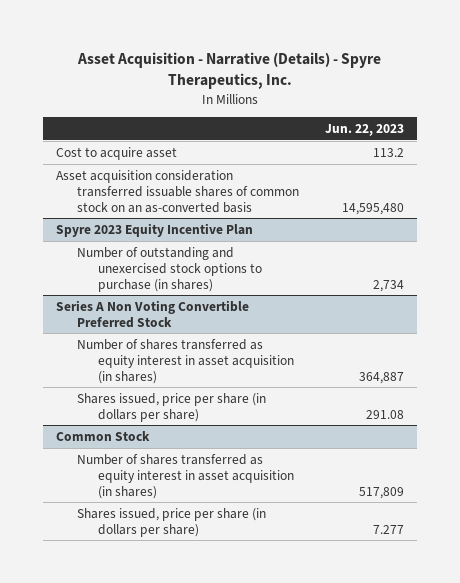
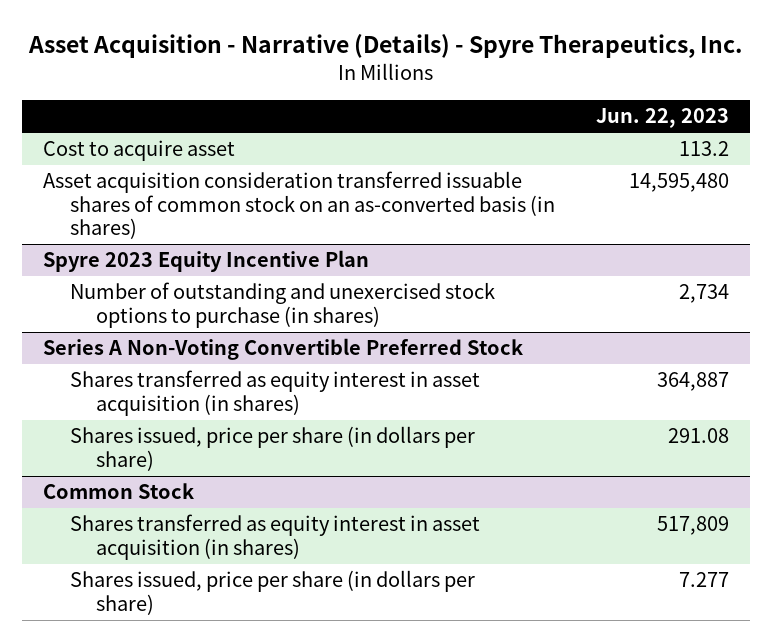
[56,169,299,213] Asset acquisition consideration transferred issuable shares of common stock on an as-converted basis -> [43,171,555,240] Asset acquisition consideration transferred issuable shares of common stock on an as-converted basis (in shares)
[56,299,250,328] Series A Non Voting Convertible Preferred Stock -> [43,338,524,361] Series A Non-Voting Convertible Preferred Stock
[76,338,294,384] Number of shares transferred as equity interest in asset acquisition (in shares) -> [69,370,480,416] Shares transferred as equity interest in asset acquisition (in shares)
[76,453,294,499] Number of shares transferred as equity interest in asset acquisition (in shares) -> [69,514,480,560] Shares transferred as equity interest in asset acquisition (in shares)

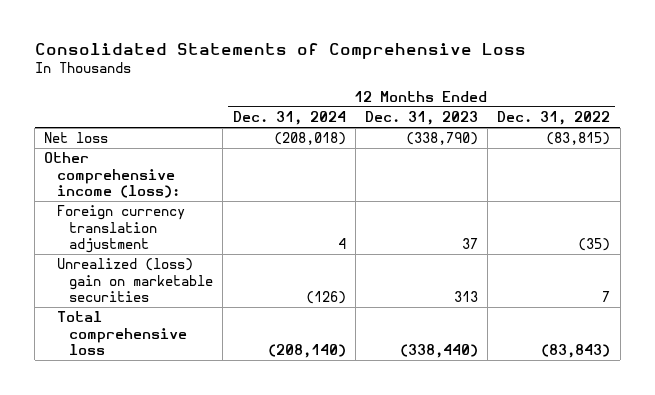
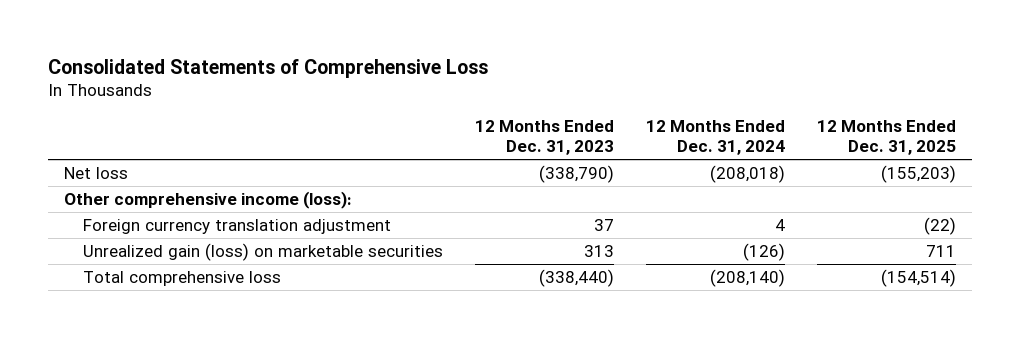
[497,111,611,126] Dec. 31, 2022 -> none
none -> [817,120,957,156] 12 Months Ended Dec. 31, 2025
[56,258,214,303] Unrealized (loss) gain on marketable securities -> [82,243,443,262] Unrealized gain (loss) on marketable securities

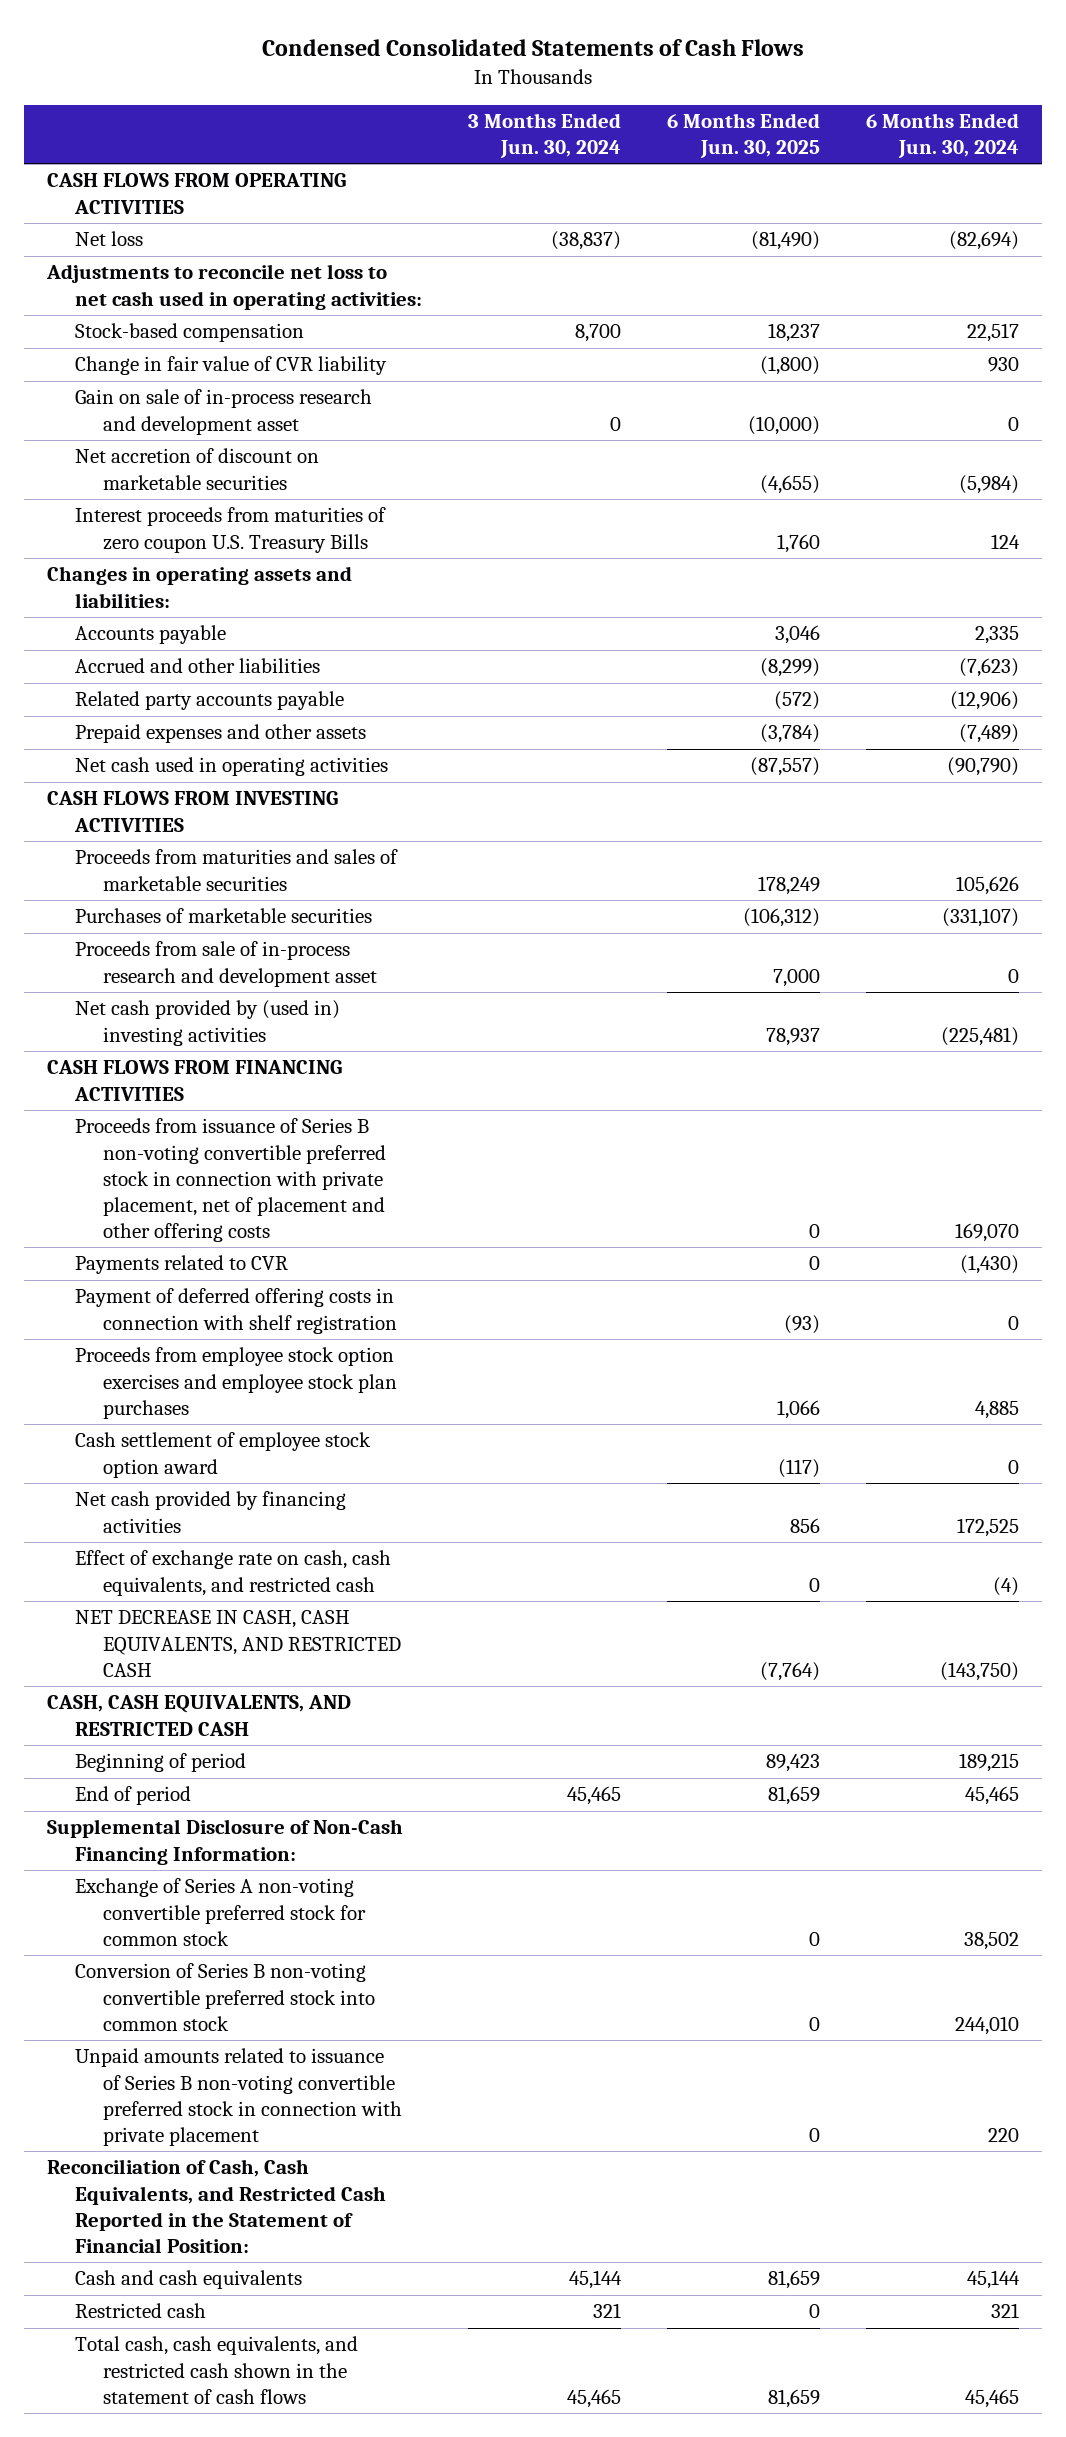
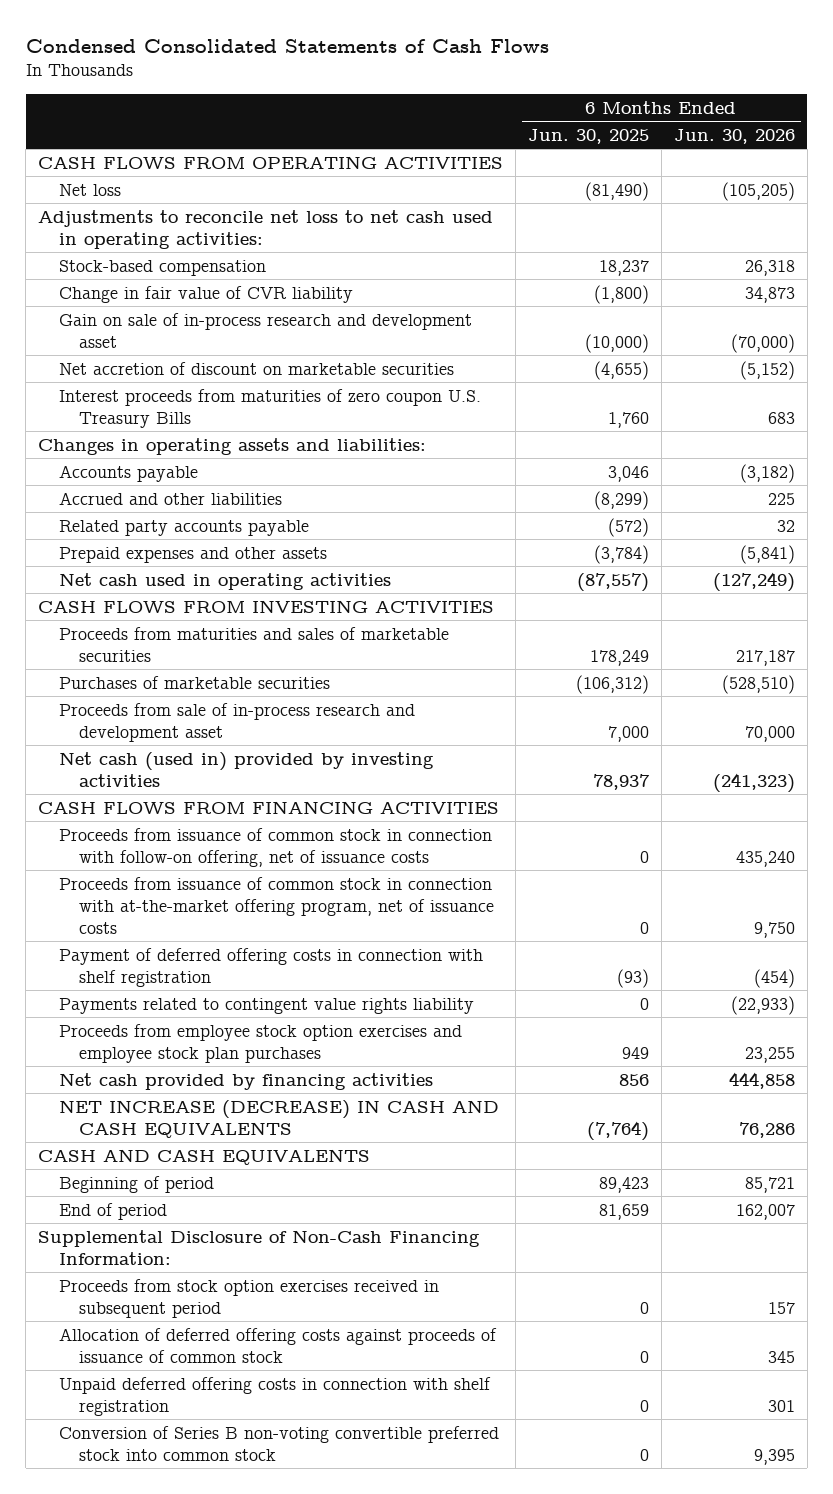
[468,112,622,159] 3 Months Ended Jun. 30, 2024 -> none
[865,112,1019,159] 6 Months Ended Jun. 30, 2024 -> none
none -> [673,128,795,144] Jun. 30, 2026
[75,1000,341,1046] Net cash provided by (used in) investing activities -> [58,751,434,787] Net cash (used in) provided by investing activities
[75,1255,289,1275] Payments related to CVR -> none
[75,1118,387,1242] Proceeds from issuance of Series B non-voting convertible preferred stock in connection with private placement, net of placement and other offering costs -> [58,827,492,867] Proceeds from issuance of common stock in connection with follow-on offering, net of issuance costs
none -> [58,876,495,934] Proceeds from issuance of common stock in connection with at-the-market offering program, net of issuance costs
[75,1432,372,1478] Cash settlement of employee stock option award -> none
none -> [58,997,474,1014] Payments related to contingent value rights liability
[777,1399,821,1419] 1,066 -> [621,1046,649,1059] 949
[75,1550,392,1596] Effect of exchange rate on cash, cash equivalents, and restricted cash -> none
[75,1610,402,1677] NET DECREASE IN CASH, CASH EQUIVALENTS, AND RESTRICTED CASH -> [58,1099,499,1138] NET INCREASE (DECREASE) IN CASH AND CASH EQUIVALENTS
[47,1695,352,1736] CASH, CASH EQUIVALENTS, AND RESTRICTED CASH -> [38,1148,371,1165] CASH AND CASH EQUIVALENTS
[75,1878,367,1946] Exchange of Series A non-voting convertible preferred stock for common stock -> none
none -> [58,1278,439,1318] Proceeds from stock option exercises received in subsequent period
none -> [58,1327,497,1363] Allocation of deferred offering costs against proceeds of issuance of common stock
none -> [58,1376,491,1416] Unpaid deferred offering costs in connection with shelf registration
[75,2048,403,2146] Unpaid amounts related to issuance of Series B non-voting convertible preferred stock in connection with private placement -> none
[47,2159,387,2253] Reconciliation of Cash, Cash Equivalents, and Restricted Cash Reported in the Statement of Financial Position: -> none
[75,2270,303,2290] Cash and cash equivalents -> none
[75,2303,207,2319] Restricted cash -> none
[75,2336,359,2404] Total cash, cash equivalents, and restricted cash shown in the statement of cash flows -> none

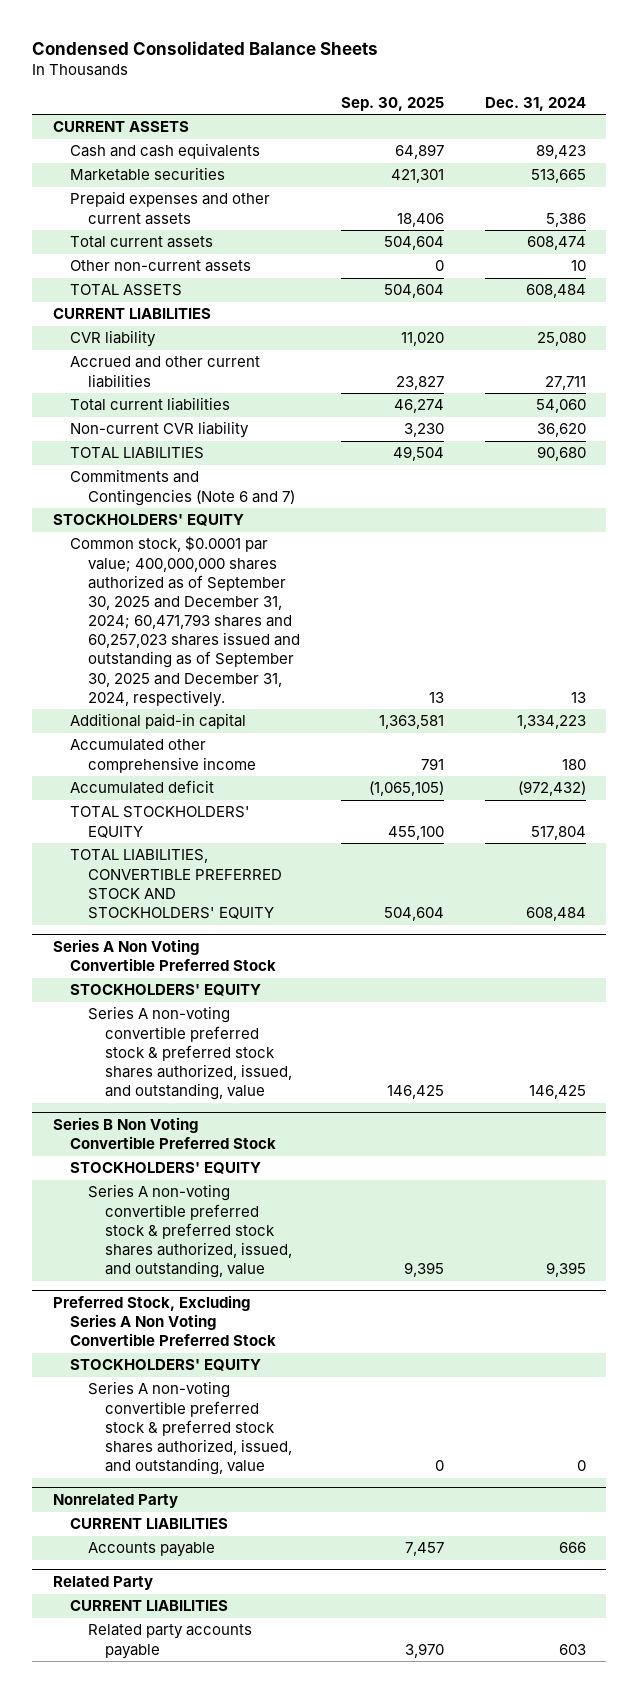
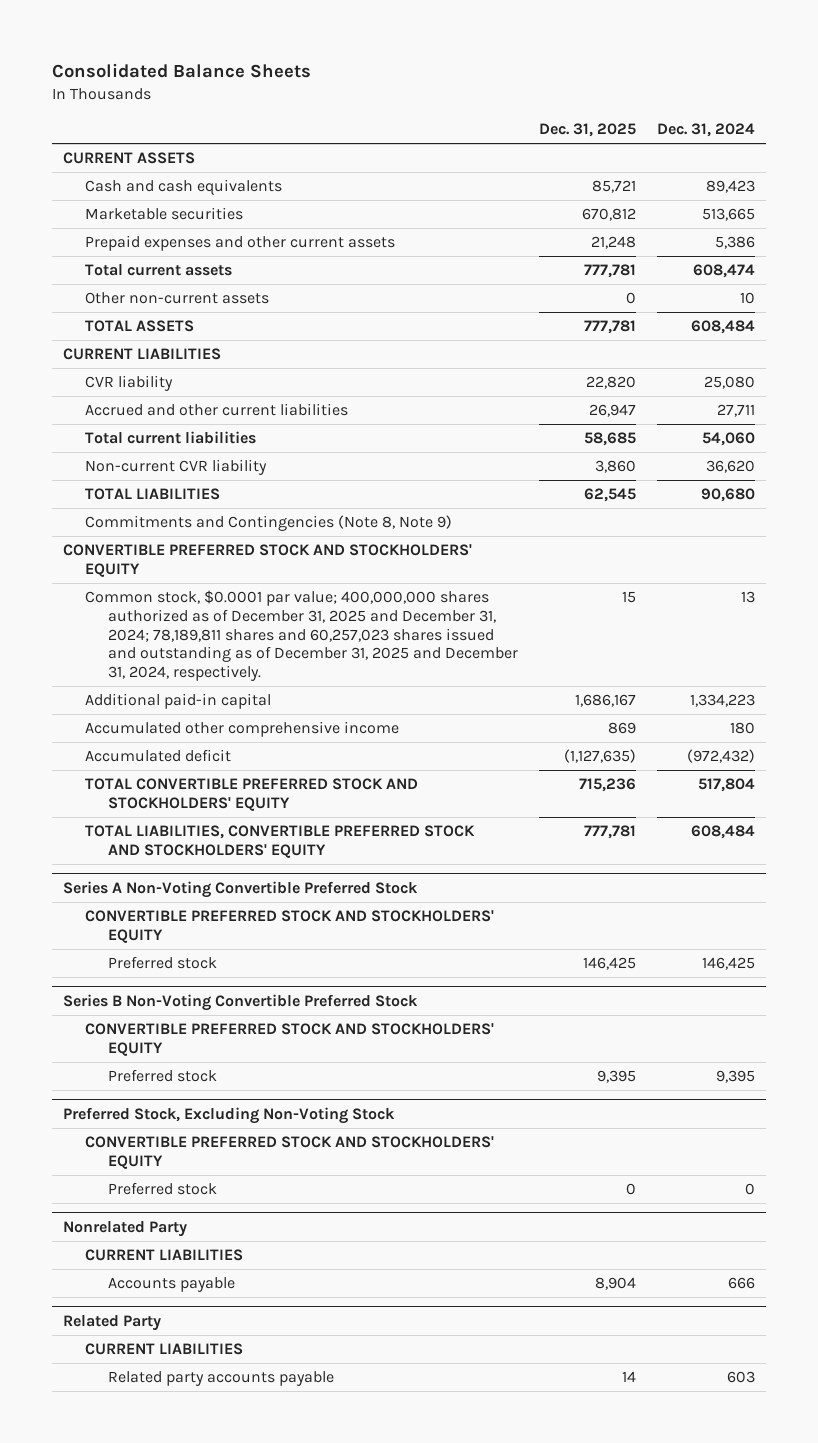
[32,41,379,56] Condensed Consolidated Balance Sheets -> [52,63,312,79] Consolidated Balance Sheets
[340,96,444,111] Sep. 30, 2025 -> none
none -> [539,123,637,138] Dec. 31, 2025
[70,469,295,506] Commitments and Contingencies (Note 6 and 7) -> [85,515,453,532] Commitments and Contingencies (Note 8, Note 9)
[52,514,244,527] STOCKHOLDERS' EQUITY -> [62,544,472,577] CONVERTIBLE PREFERRED STOCK AND STOCKHOLDERS' EQUITY
[70,536,300,707] Common stock, $0.0001 par value; 400,000,000 shares authorized as of September 30, 2025 and December 31, 2024; 60,471,793 shares and 60,257,023 shares issued and outstanding as of September 30, 2025 and December 31, 2024, respectively. -> [85,590,518,682] Common stock, $0.0001 par value; 400,000,000 shares authorized as of December 31, 2025 and December 31, 2024; 78,189,811 shares and 60,257,023 shares issued and outstanding as of December 31, 2025 and December 31, 2024, respectively.
[70,806,251,838] TOTAL STOCKHOLDERS' EQUITY -> [85,778,419,811] TOTAL CONVERTIBLE PREFERRED STOCK AND STOCKHOLDERS' EQUITY
[52,939,277,972] Series A Non Voting Convertible Preferred Stock -> [62,880,418,898] Series A Non-Voting Convertible Preferred Stock
[70,984,262,997] STOCKHOLDERS' EQUITY -> [85,910,495,943] CONVERTIBLE PREFERRED STOCK AND STOCKHOLDERS' EQUITY
[87,1006,293,1101] Series A non-voting convertible preferred stock & preferred stock shares authorized, issued, and outstanding, value -> [107,956,217,970] Preferred stock
[52,1117,277,1150] Series B Non Voting Convertible Preferred Stock -> [62,993,418,1011] Series B Non-Voting Convertible Preferred Stock
[70,1162,262,1175] STOCKHOLDERS' EQUITY -> [85,1023,495,1056] CONVERTIBLE PREFERRED STOCK AND STOCKHOLDERS' EQUITY
[87,1184,293,1279] Series A non-voting convertible preferred stock & preferred stock shares authorized, issued, and outstanding, value -> [107,1069,217,1083] Preferred stock
[52,1295,277,1347] Preferred Stock, Excluding Series A Non Voting Convertible Preferred Stock -> [62,1106,395,1124] Preferred Stock, Excluding Non-Voting Stock
[70,1359,262,1372] STOCKHOLDERS' EQUITY -> [85,1136,495,1169] CONVERTIBLE PREFERRED STOCK AND STOCKHOLDERS' EQUITY
[87,1381,293,1476] Series A non-voting convertible preferred stock & preferred stock shares authorized, issued, and outstanding, value -> [107,1182,217,1196] Preferred stock

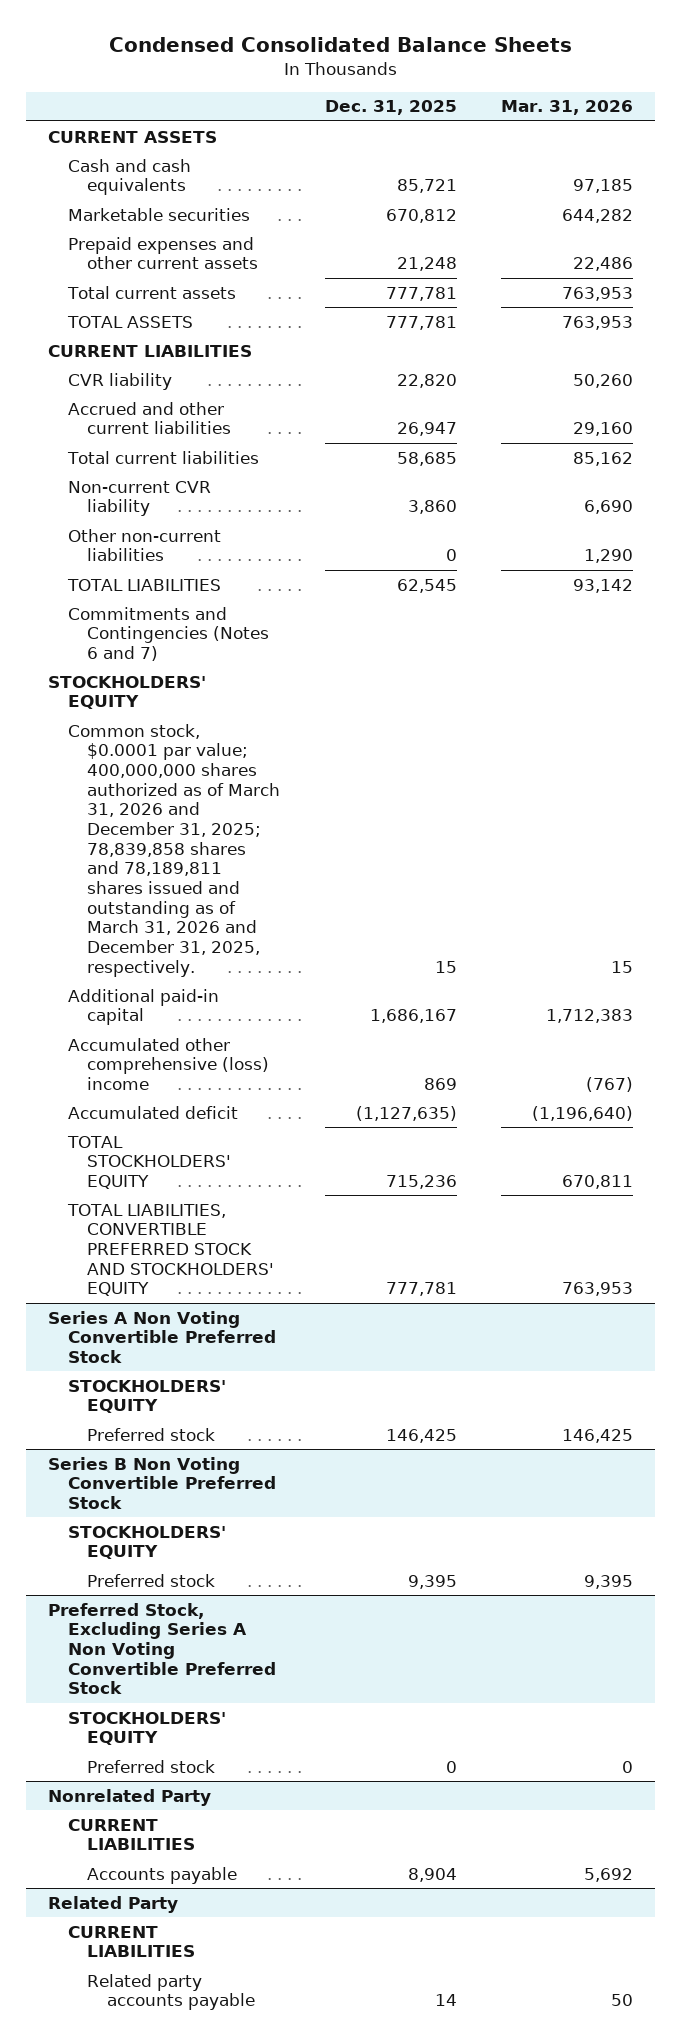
[52,63,312,79] Consolidated Balance Sheets -> [108,37,572,53] Condensed Consolidated Balance Sheets
[657,123,756,138] Dec. 31, 2024 -> none
none -> [501,100,634,116] Mar. 31, 2026
[85,292,270,305] Other non-current assets -> none
none -> [67,528,221,562] Other non-current liabilities
[85,515,453,532] Commitments and Contingencies (Note 8, Note 9) -> [67,606,270,661] Commitments and Contingencies (Notes 6 and 7)
[62,544,472,577] CONVERTIBLE PREFERRED STOCK AND STOCKHOLDERS' EQUITY -> [48,675,207,710] STOCKHOLDERS' EQUITY
[85,590,518,682] Common stock, $0.0001 par value; 400,000,000 shares authorized as of December 31, 2025 and December 31, 2024; 78,189,811 shares and 60,257,023 shares issued and outstanding as of December 31, 2025 and December 31, 2024, respectively. -> [67,723,281,977] Common stock, $0.0001 par value; 400,000,000 shares authorized as of March 31, 2026 and December 31, 2025; 78,839,858 shares and 78,189,811 shares issued and outstanding as of March 31, 2026 and December 31, 2025, respectively.
[85,721,400,738] Accumulated other comprehensive income -> [67,1037,270,1090] Accumulated other comprehensive (loss) income
[85,778,419,811] TOTAL CONVERTIBLE PREFERRED STOCK AND STOCKHOLDERS' EQUITY -> [66,1135,232,1189] TOTAL STOCKHOLDERS' EQUITY
[62,880,418,898] Series A Non-Voting Convertible Preferred Stock -> [48,1310,276,1363] Series A Non Voting Convertible Preferred Stock
[85,910,495,943] CONVERTIBLE PREFERRED STOCK AND STOCKHOLDERS' EQUITY -> [67,1379,226,1414] STOCKHOLDERS' EQUITY
[62,993,418,1011] Series B Non-Voting Convertible Preferred Stock -> [48,1456,276,1509] Series B Non Voting Convertible Preferred Stock
[85,1023,495,1056] CONVERTIBLE PREFERRED STOCK AND STOCKHOLDERS' EQUITY -> [67,1525,226,1560] STOCKHOLDERS' EQUITY
[62,1106,395,1124] Preferred Stock, Excluding Non-Voting Stock -> [48,1602,276,1695] Preferred Stock, Excluding Series A Non Voting Convertible Preferred Stock
[85,1136,495,1169] CONVERTIBLE PREFERRED STOCK AND STOCKHOLDERS' EQUITY -> [67,1711,226,1746] STOCKHOLDERS' EQUITY

